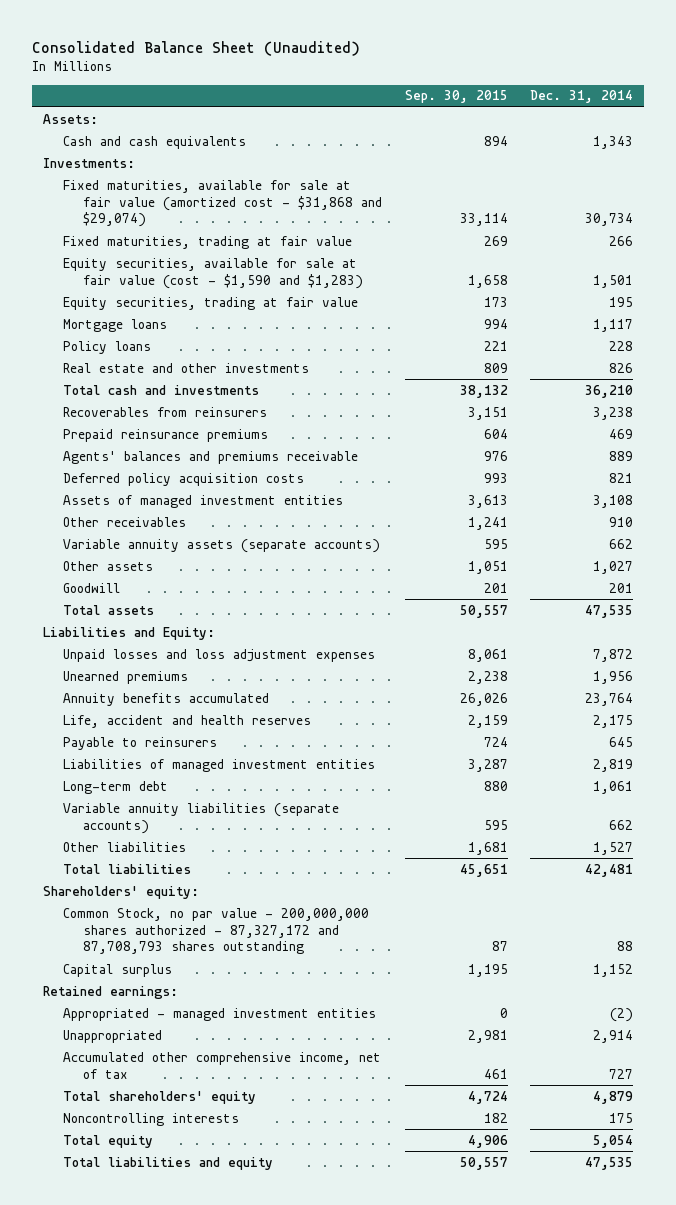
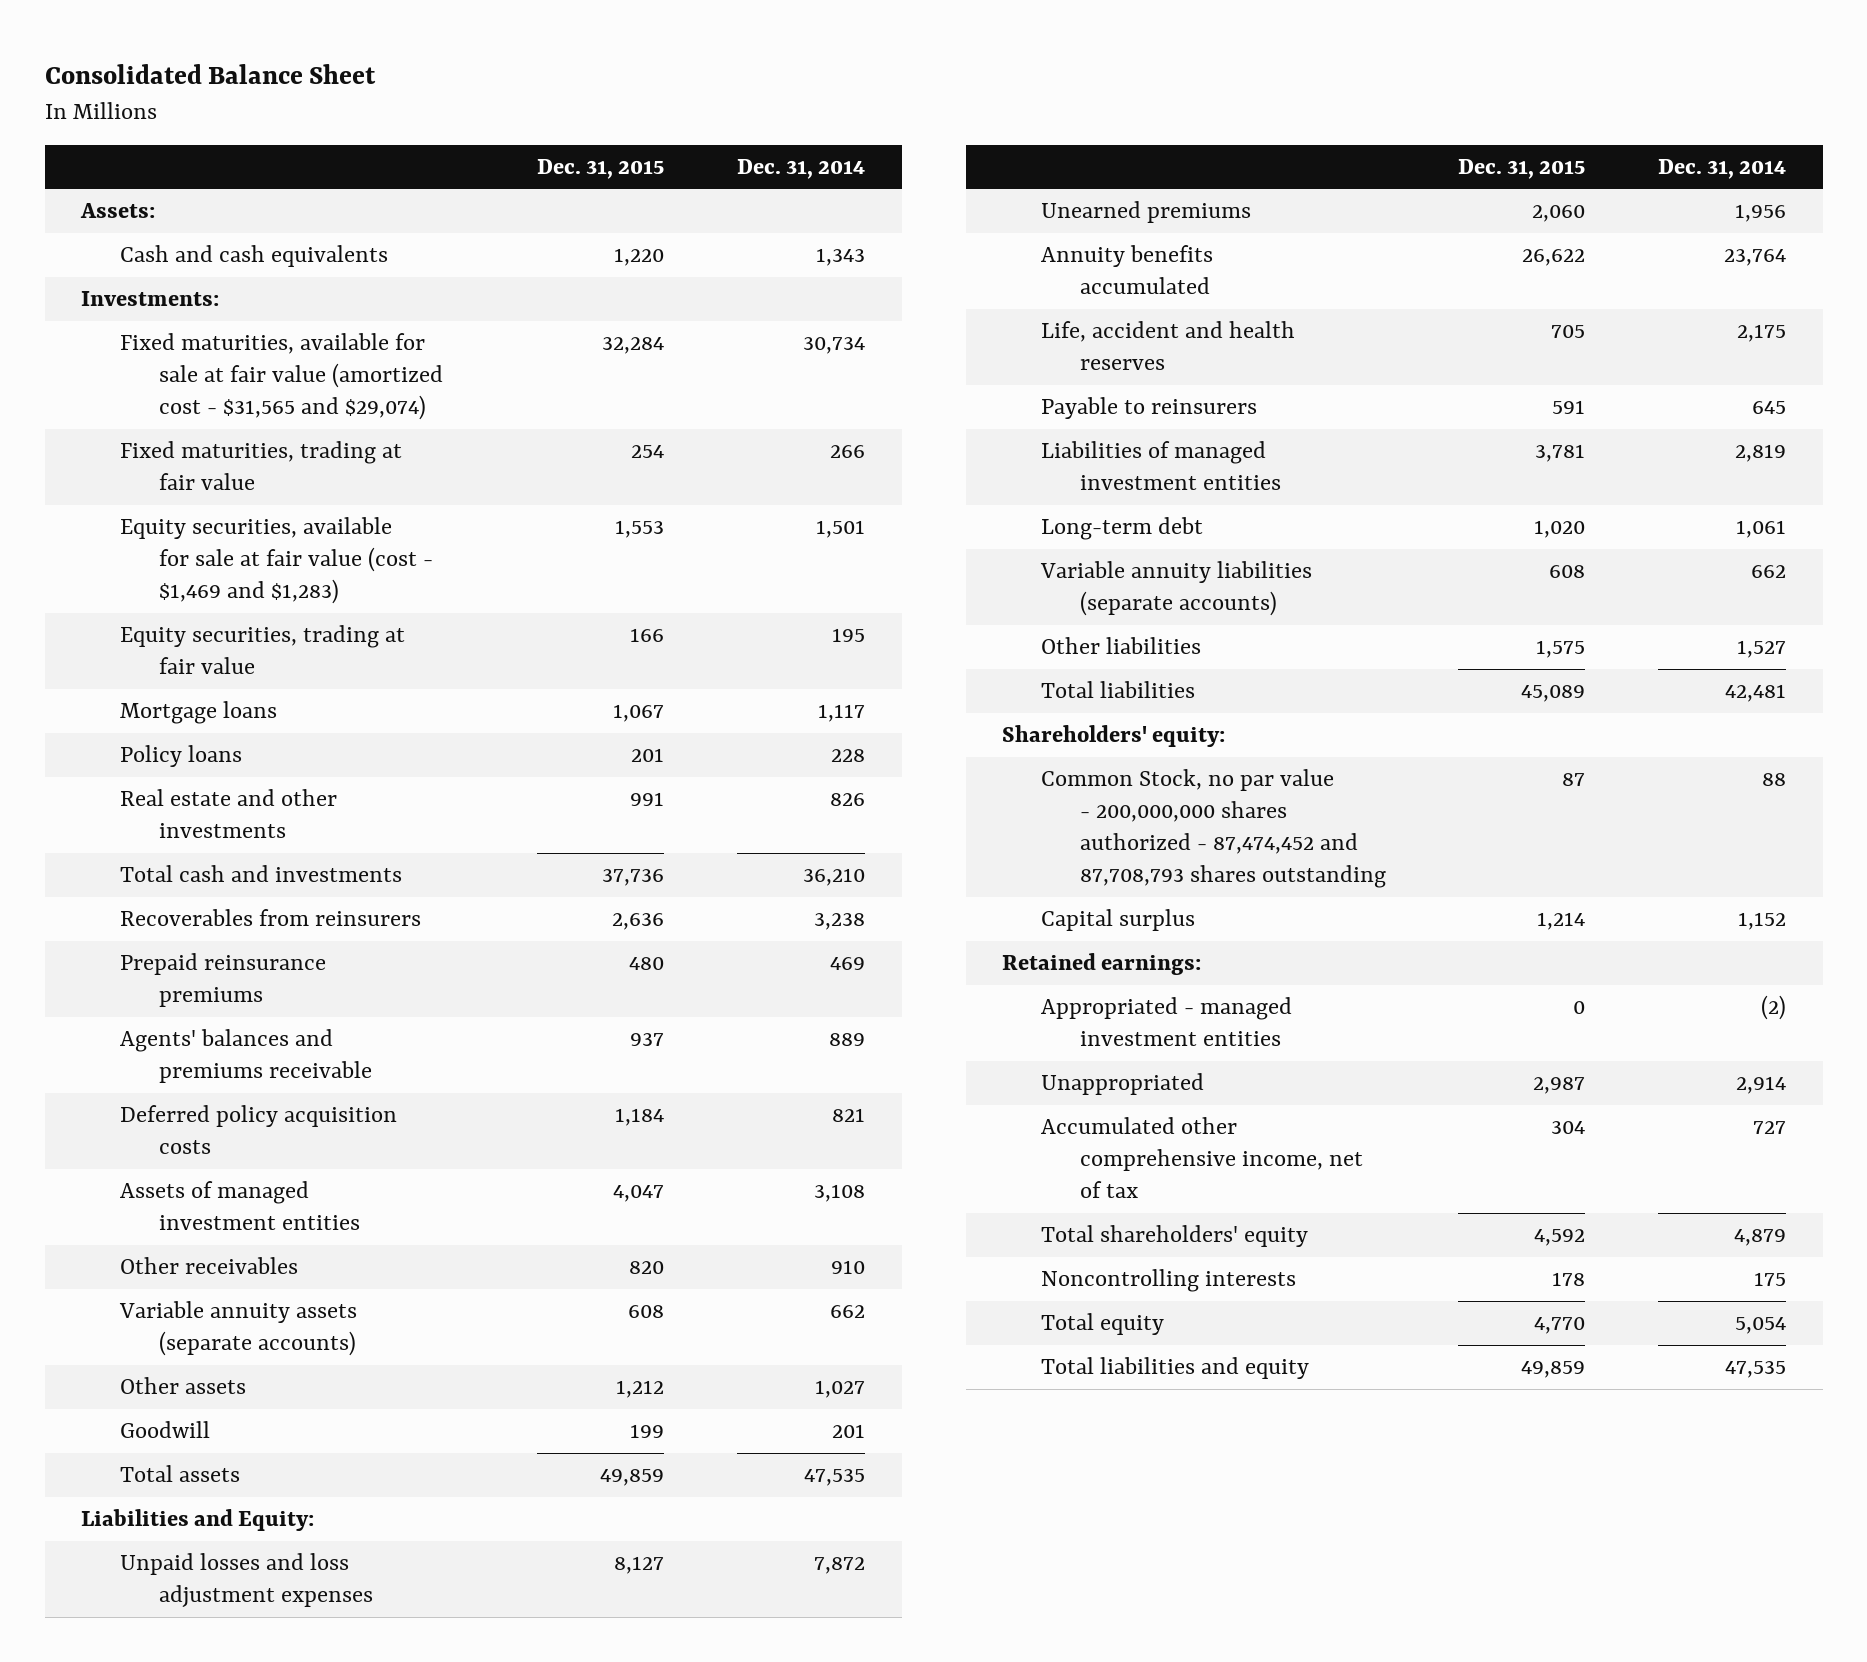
[32,41,361,57] Consolidated Balance Sheet (Unaudited) -> [44,64,376,85] Consolidated Balance Sheet
[404,90,508,104] Sep. 30, 2015 -> none
none -> [537,158,665,179] Dec. 31, 2015
[63,179,383,228] Fixed maturities, available for sale at fair value (amortized cost - $31,868 and $29,074) -> [119,333,443,421] Fixed maturities, available for sale at fair value (amortized cost - $31,565 and $29,074)
[63,257,364,289] Equity securities, available for sale at fair value (cost - $1,590 and $1,283) -> [119,517,433,605] Equity securities, available for sale at fair value (cost - $1,469 and $1,283)
[63,907,370,955] Common Stock, no par value - 200,000,000 shares authorized - 87,327,172 and 87,708,793 shares outstanding -> [1040,769,1386,889] Common Stock, no par value - 200,000,000 shares authorized - 87,474,452 and 87,708,793 shares outstanding

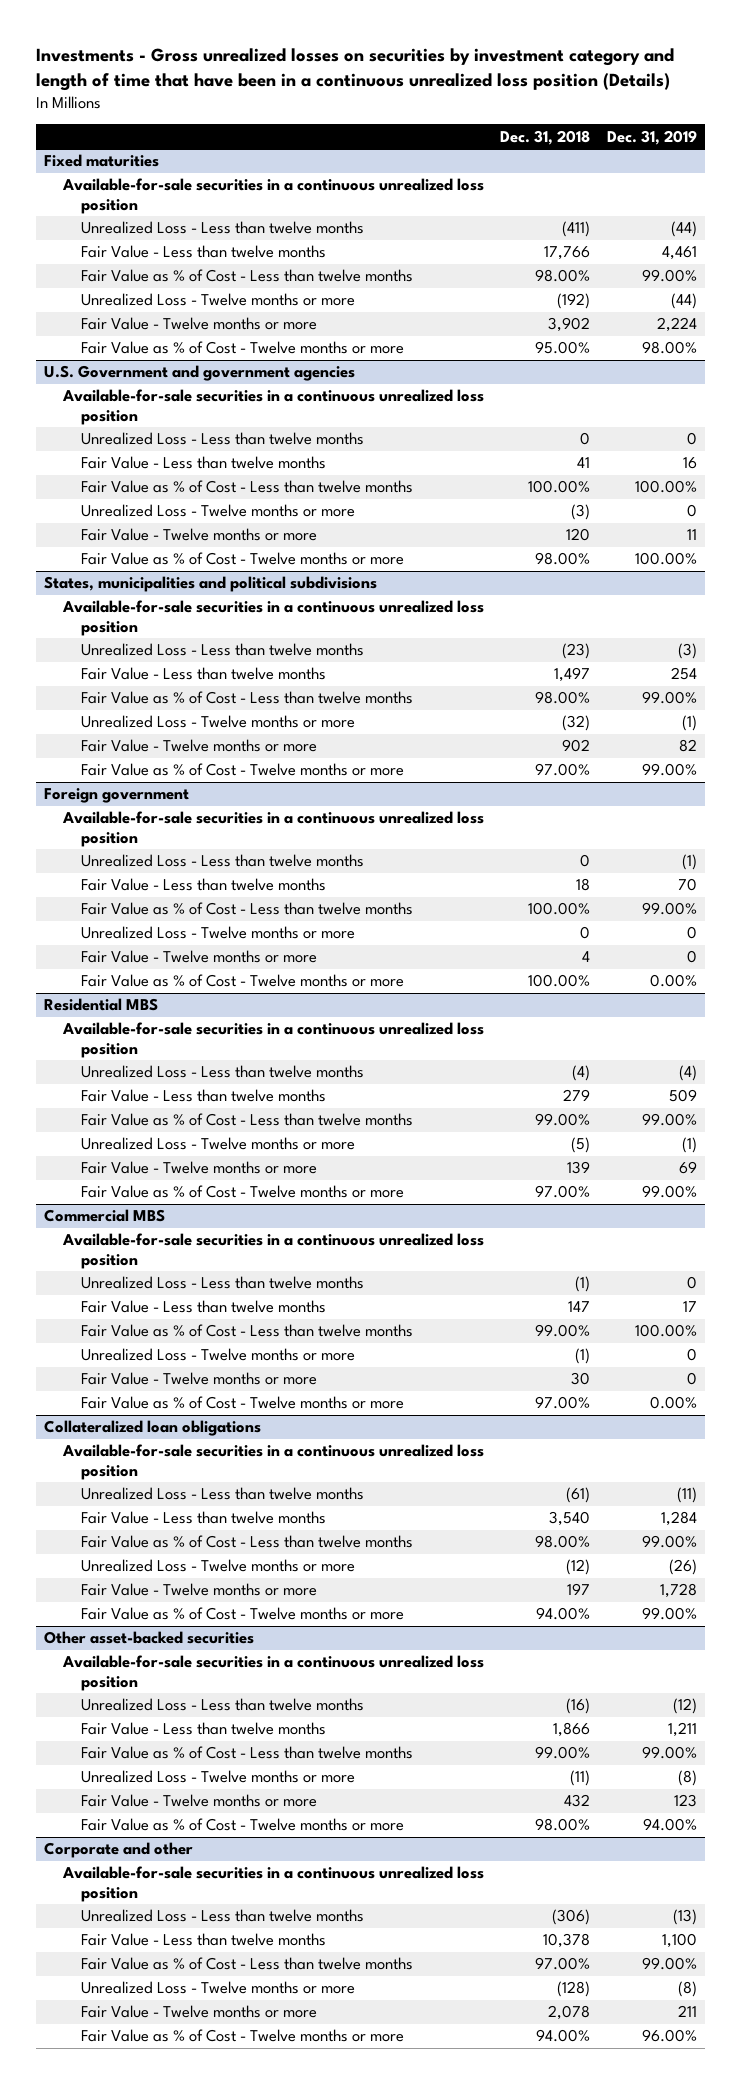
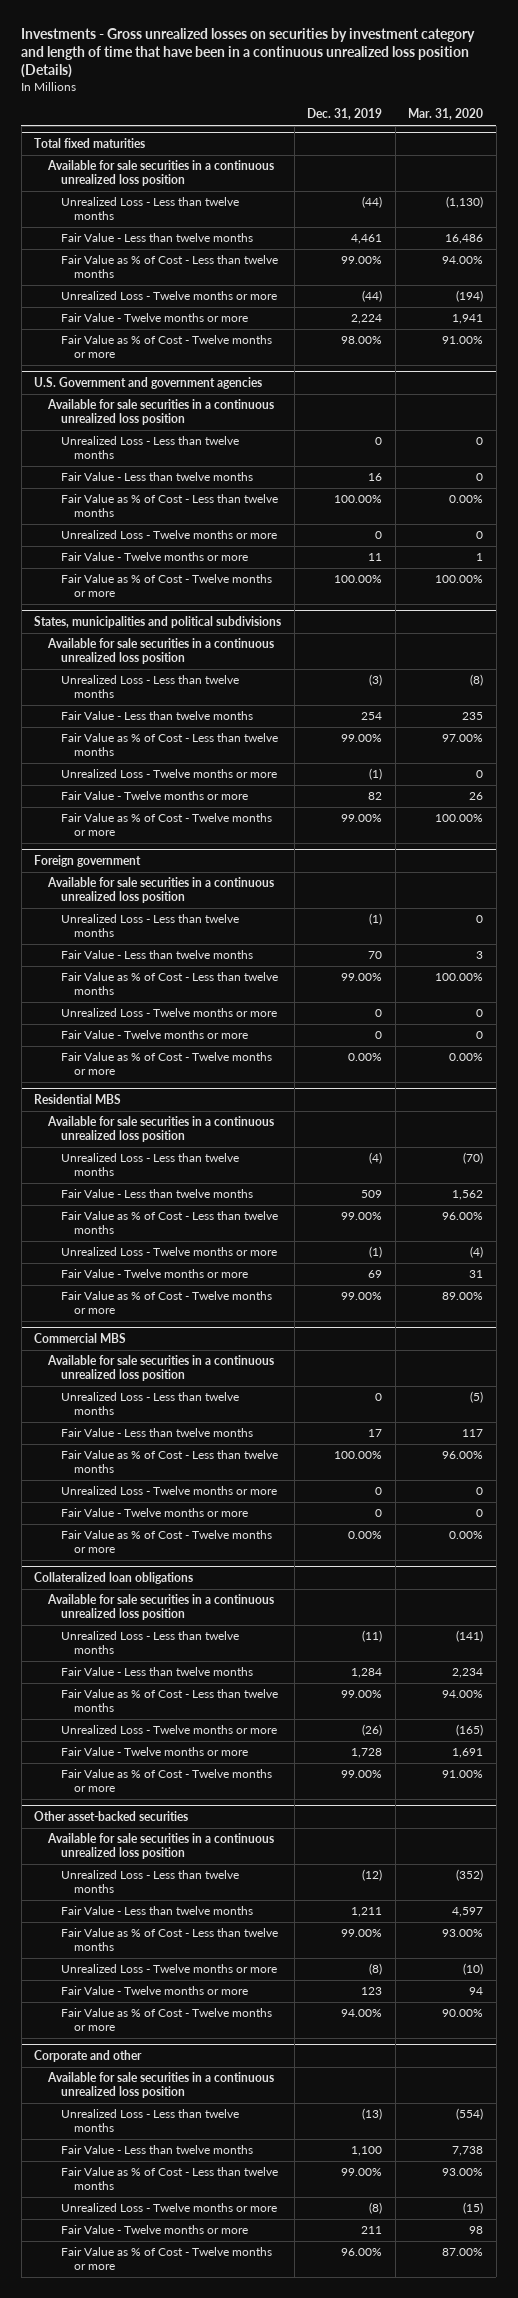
[500,129,591,145] Dec. 31, 2018 -> none
none -> [408,108,484,121] Mar. 31, 2020
[43,154,159,168] Fixed maturities -> [34,138,146,149] Total fixed maturities
[61,178,484,214] Available-for-sale securities in a continuous unrealized loss position -> [46,160,274,187] Available for sale securities in a continuous unrealized loss position
[61,389,484,425] Available-for-sale securities in a continuous unrealized loss position -> [46,399,274,426] Available for sale securities in a continuous unrealized loss position
[61,600,484,636] Available-for-sale securities in a continuous unrealized loss position -> [46,638,274,665] Available for sale securities in a continuous unrealized loss position
[61,811,484,847] Available-for-sale securities in a continuous unrealized loss position -> [46,877,274,904] Available for sale securities in a continuous unrealized loss position
[61,1022,484,1058] Available-for-sale securities in a continuous unrealized loss position -> [46,1116,274,1143] Available for sale securities in a continuous unrealized loss position
[61,1233,484,1269] Available-for-sale securities in a continuous unrealized loss position -> [46,1355,274,1382] Available for sale securities in a continuous unrealized loss position
[61,1444,484,1480] Available-for-sale securities in a continuous unrealized loss position -> [46,1594,274,1621] Available for sale securities in a continuous unrealized loss position
[61,1655,484,1691] Available-for-sale securities in a continuous unrealized loss position -> [46,1833,274,1860] Available for sale securities in a continuous unrealized loss position
[61,1866,484,1902] Available-for-sale securities in a continuous unrealized loss position -> [46,2072,274,2099] Available for sale securities in a continuous unrealized loss position

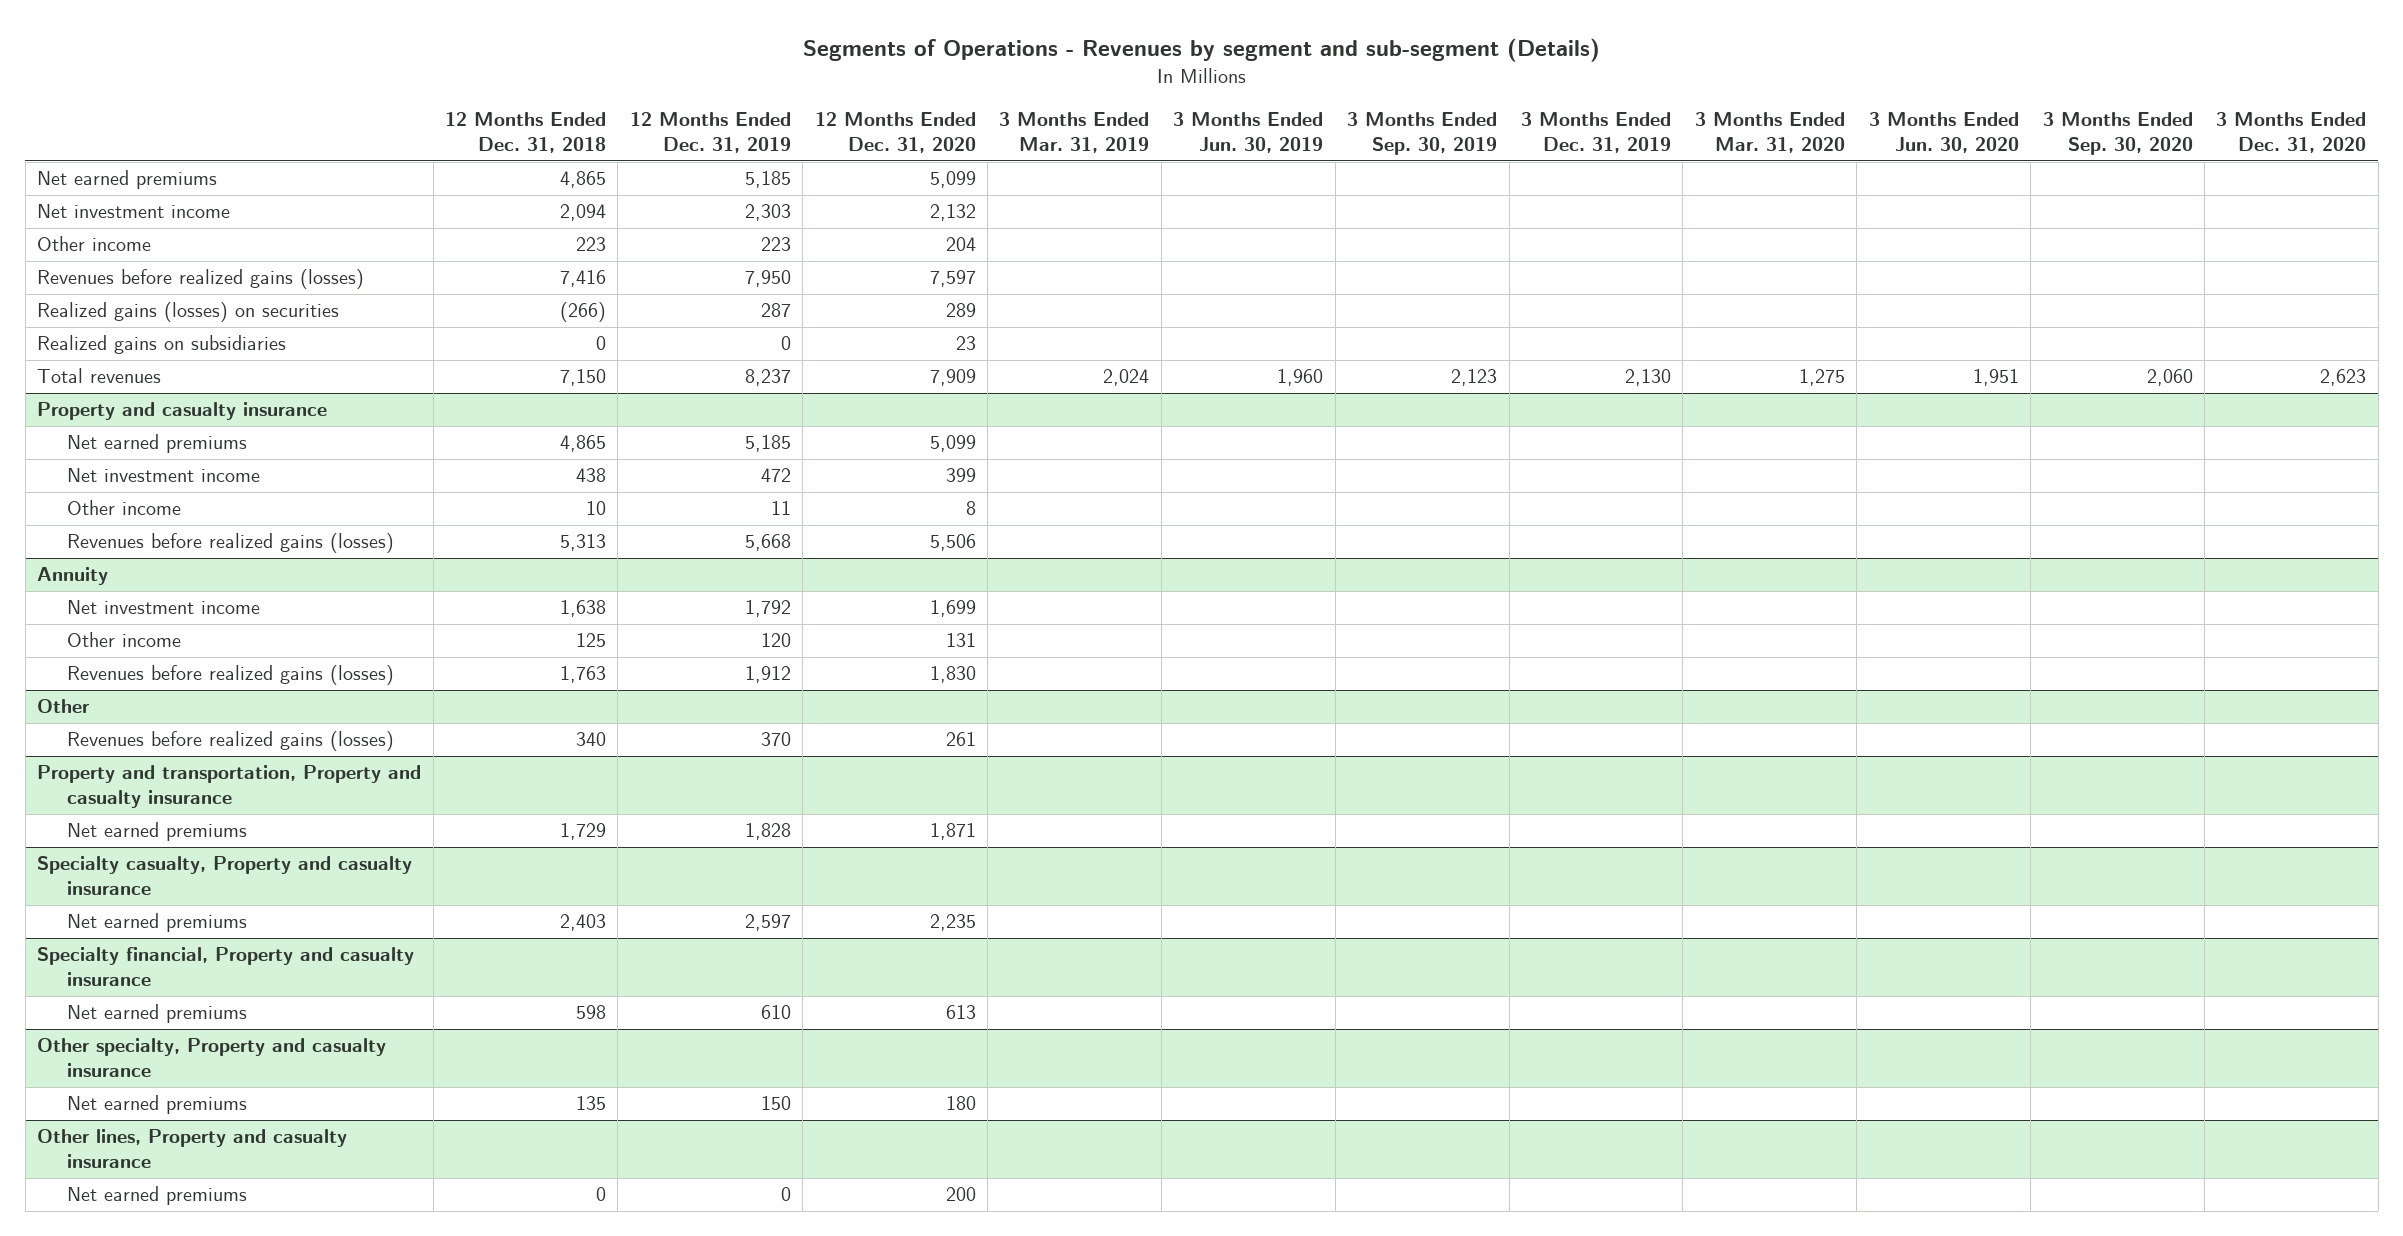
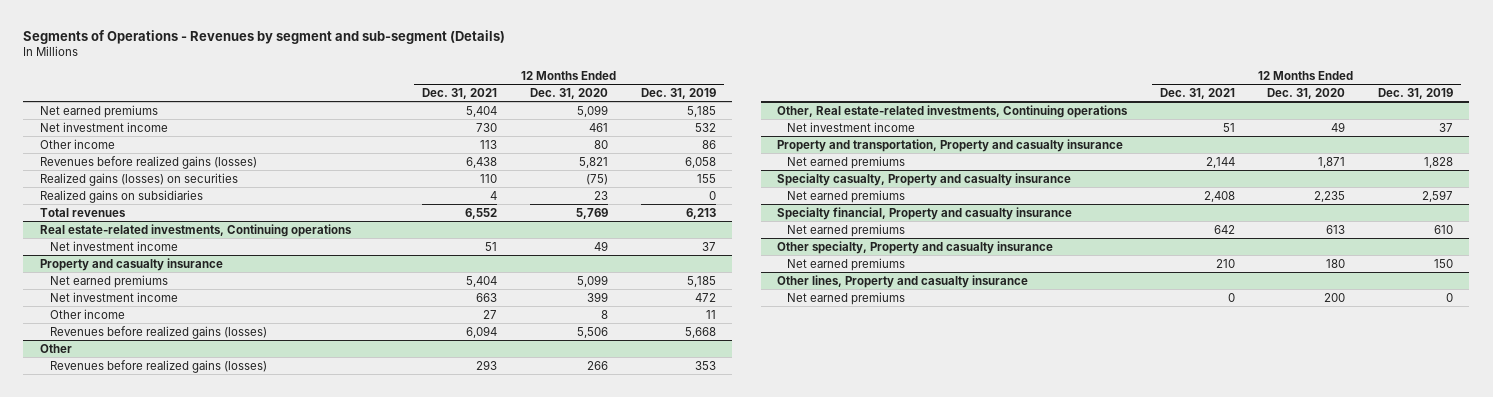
[444,112,606,154] 12 Months Ended Dec. 31, 2018 -> none
[999,112,1150,154] 3 Months Ended Mar. 31, 2019 -> none
[1173,112,1324,154] 3 Months Ended Jun. 30, 2019 -> none
[1347,112,1498,156] 3 Months Ended Sep. 30, 2019 -> none
[1521,112,1672,154] 3 Months Ended Dec. 31, 2019 -> none
[1694,112,1845,154] 3 Months Ended Mar. 31, 2020 -> none
[1868,112,2019,154] 3 Months Ended Jun. 30, 2020 -> none
[2042,112,2193,156] 3 Months Ended Sep. 30, 2020 -> none
[2216,112,2367,154] 3 Months Ended Dec. 31, 2020 -> none
none -> [422,87,498,99] Dec. 31, 2021
[744,204,791,222] 2,303 -> [694,122,716,132] 532
[929,204,976,222] 2,132 -> [589,122,609,132] 461
[760,237,791,252] 223 -> [701,139,716,149] 86
[945,237,976,252] 204 -> [594,139,609,149] 80
[744,270,791,288] 7,950 -> [684,156,716,168] 6,058
[929,270,976,288] 7,597 -> [579,156,609,168] 5,821
[760,303,791,318] 287 -> [696,173,716,183] 155
[945,303,976,318] 289 -> [586,173,609,185] (75)
[744,369,791,387] 8,237 -> [685,207,716,219] 6,213
[929,369,976,387] 7,909 -> [576,207,609,219] 5,769
none -> [39,223,352,237] Real estate-related investments, Continuing operations
none -> [50,240,179,251] Net investment income
[37,567,109,586] Annuity -> none
[66,600,260,615] Net investment income -> none
[66,632,181,648] Other income -> none
[66,665,394,686] Revenues before realized gains (losses) -> none
[760,732,791,747] 370 -> [694,360,716,370] 353
[945,732,976,747] 261 -> [587,360,609,370] 266
none -> [776,104,1128,118] Other, Real estate-related investments, Continuing operations
none -> [787,121,916,132] Net investment income

